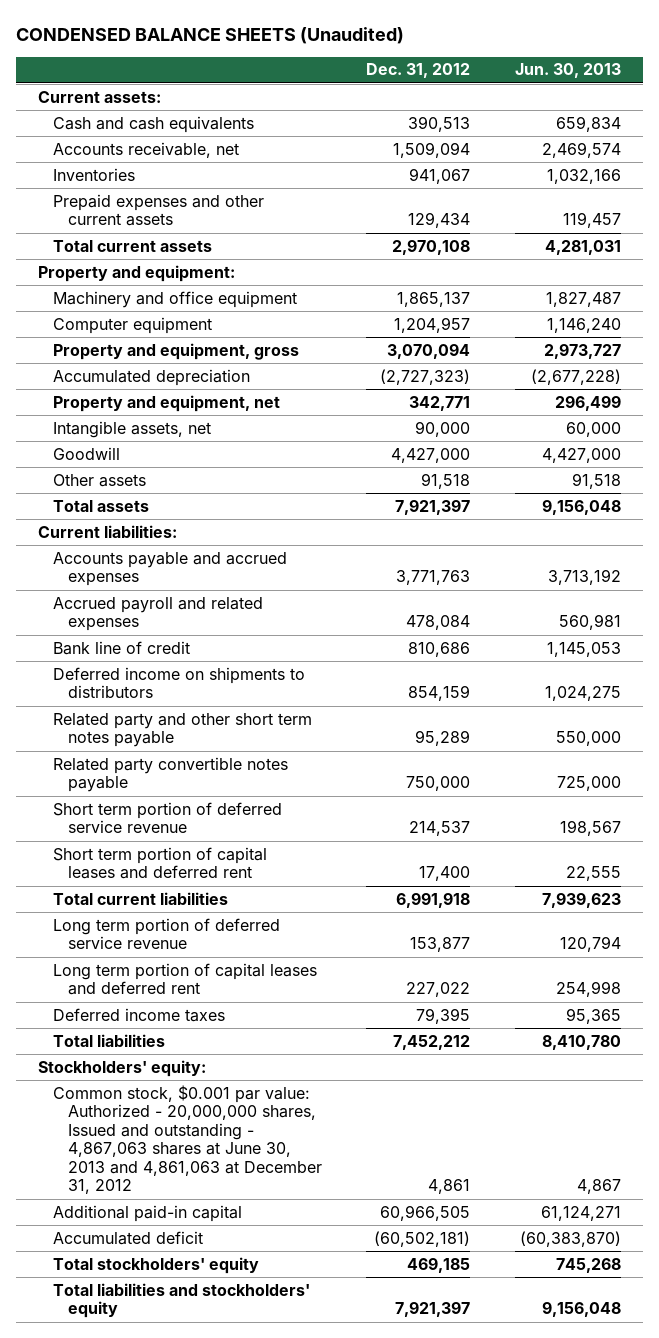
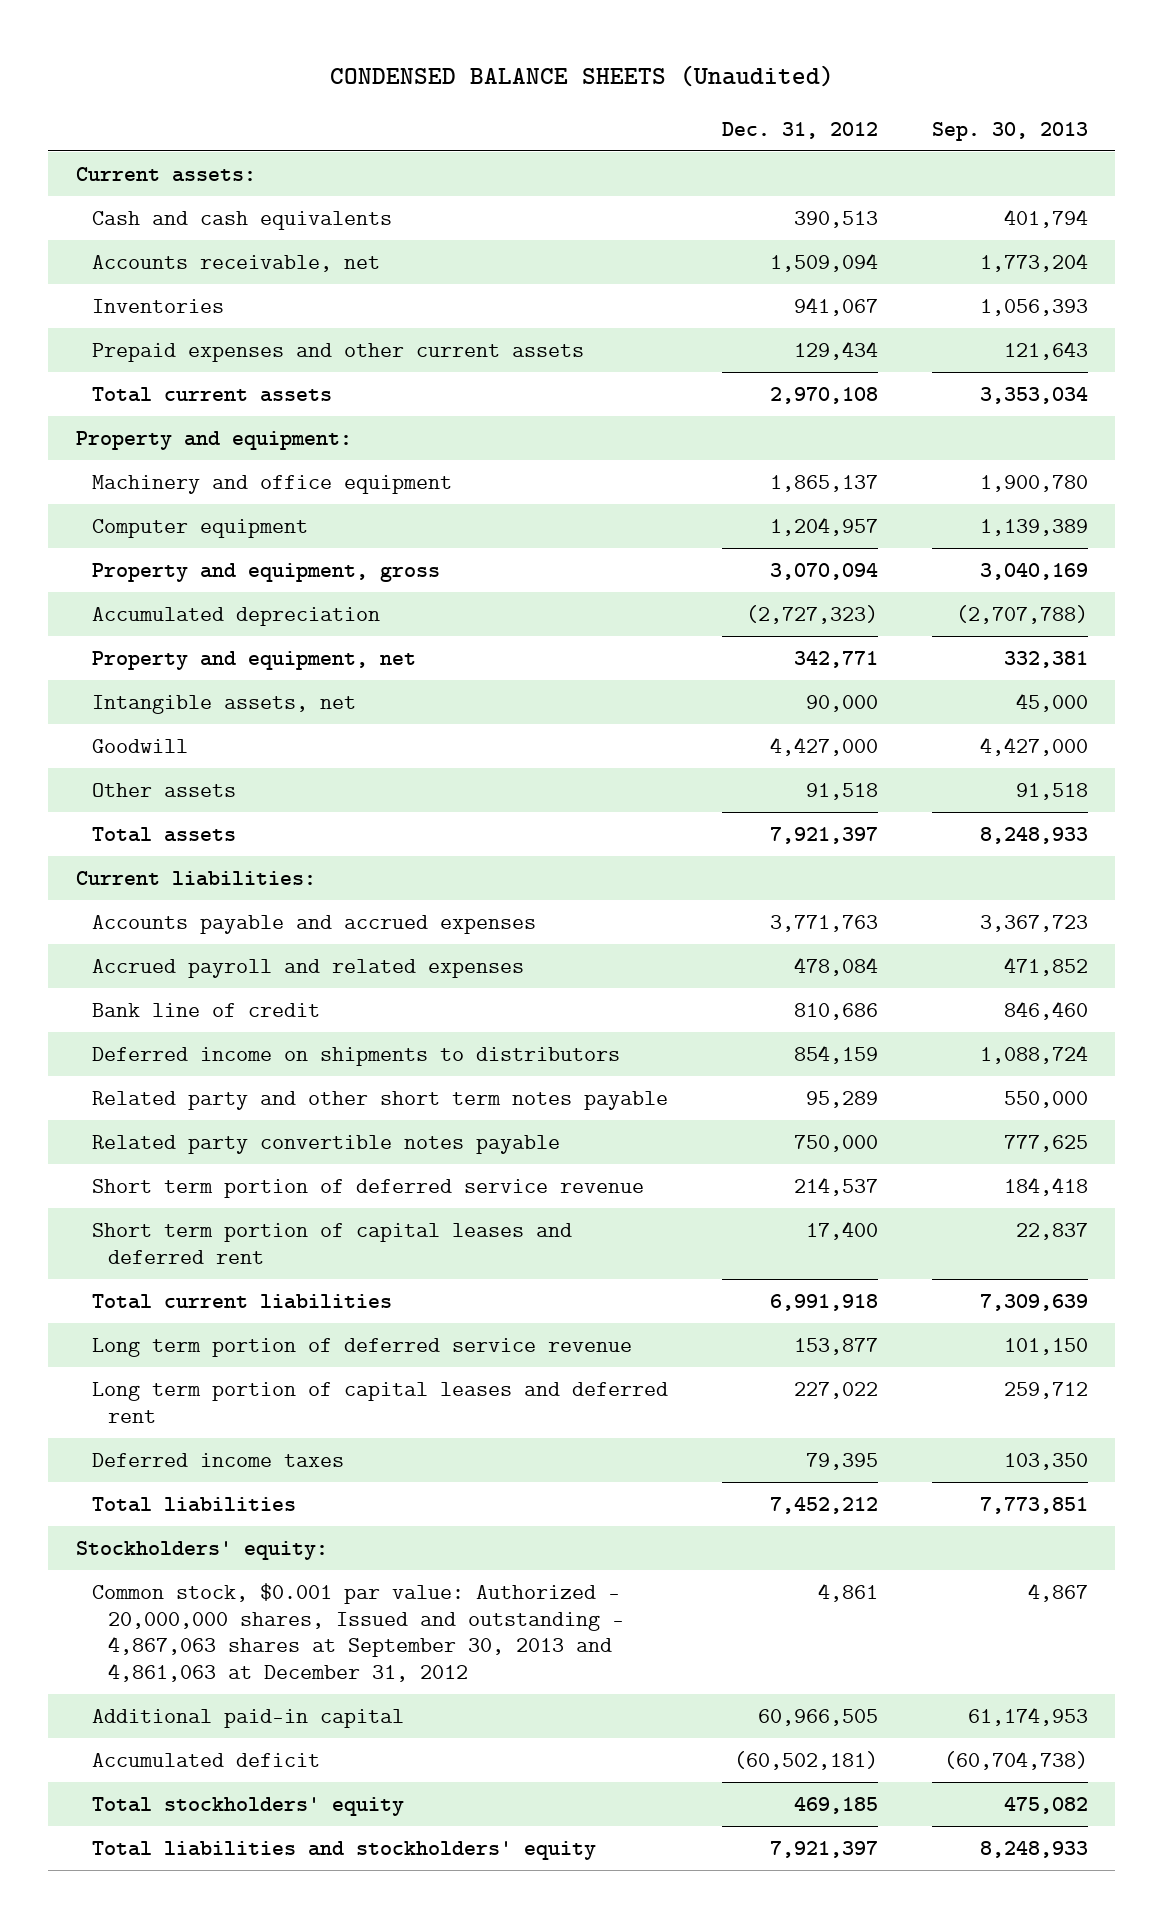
[514,63,621,79] Jun. 30, 2013 -> none
none -> [932,121,1089,141] Sep. 30, 2013
[53,1084,322,1195] Common stock, $0.001 par value: Authorized - 20,000,000 shares, Issued and outstanding - 4,867,063 shares at June 30, 2013 and 4,861,063 at December 31, 2012 -> [91,1583,625,1682] Common stock, $0.001 par value: Authorized - 20,000,000 shares, Issued and outstanding - 4,867,063 shares at September 30, 2013 and 4,861,063 at December 31, 2012

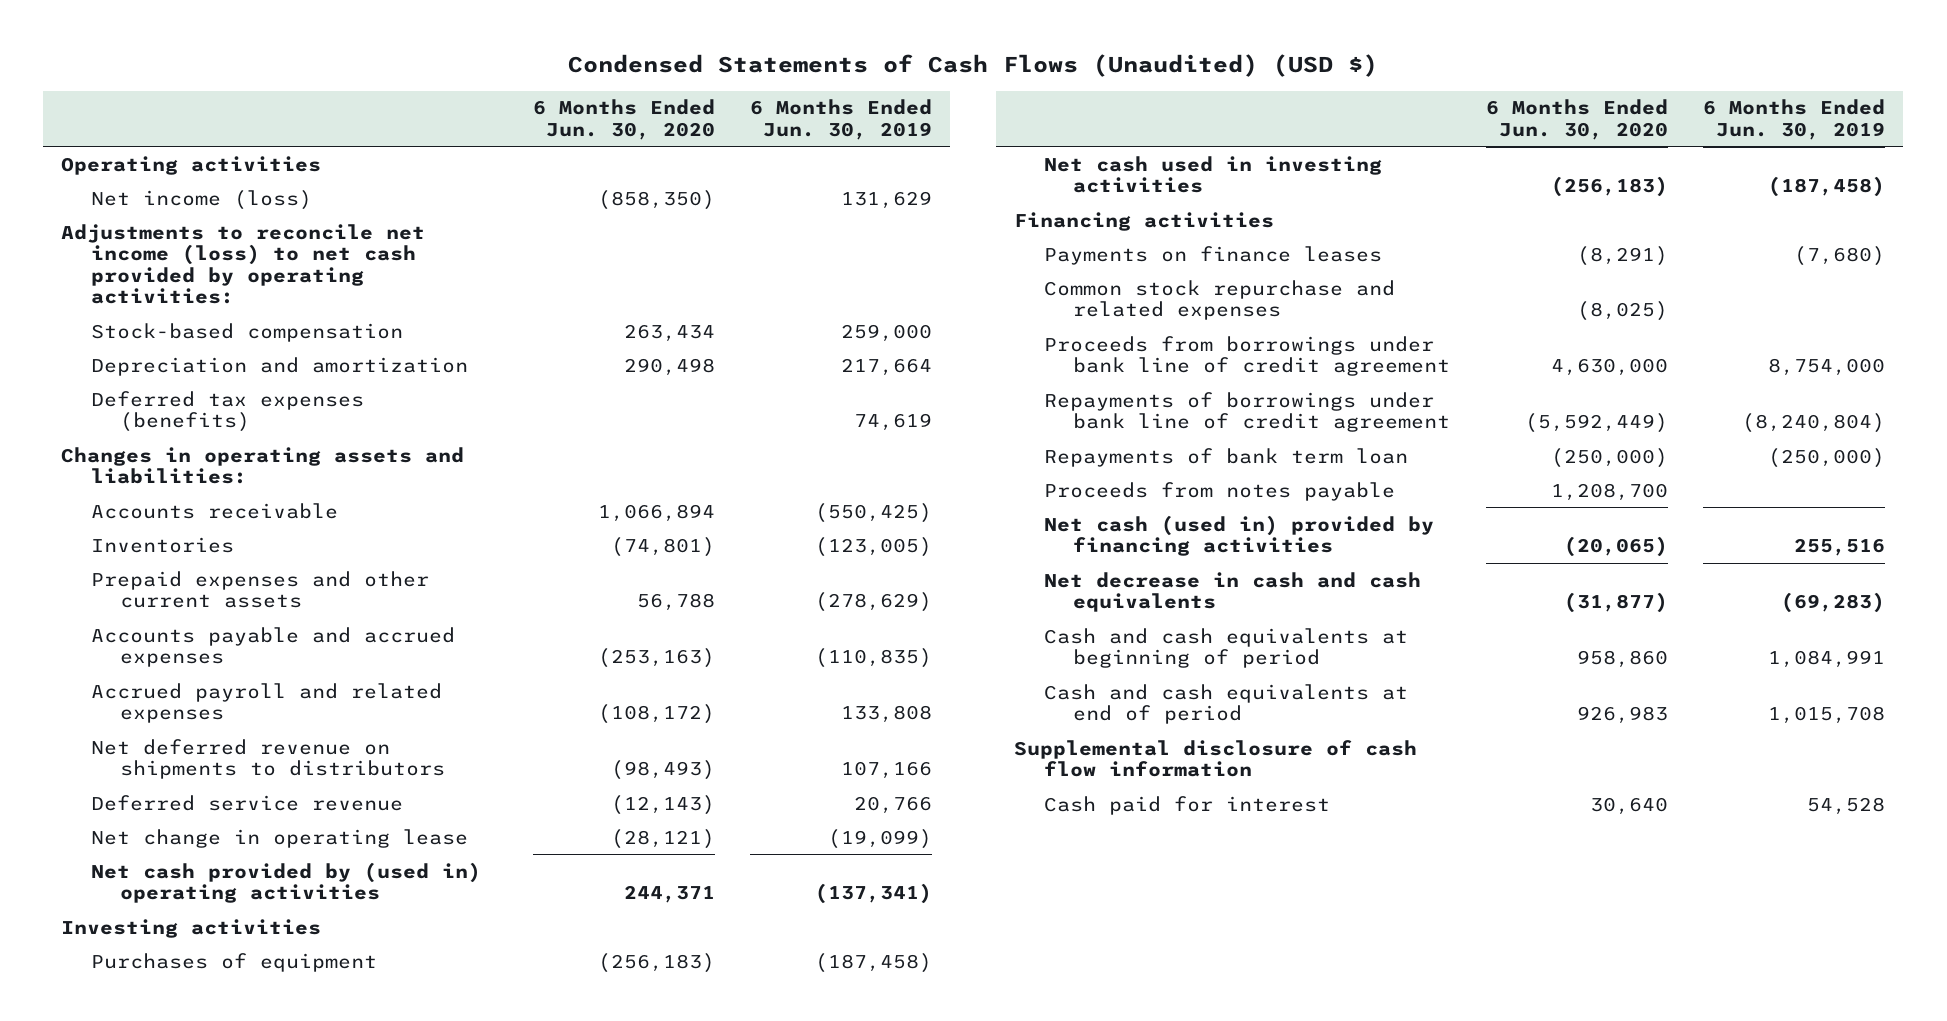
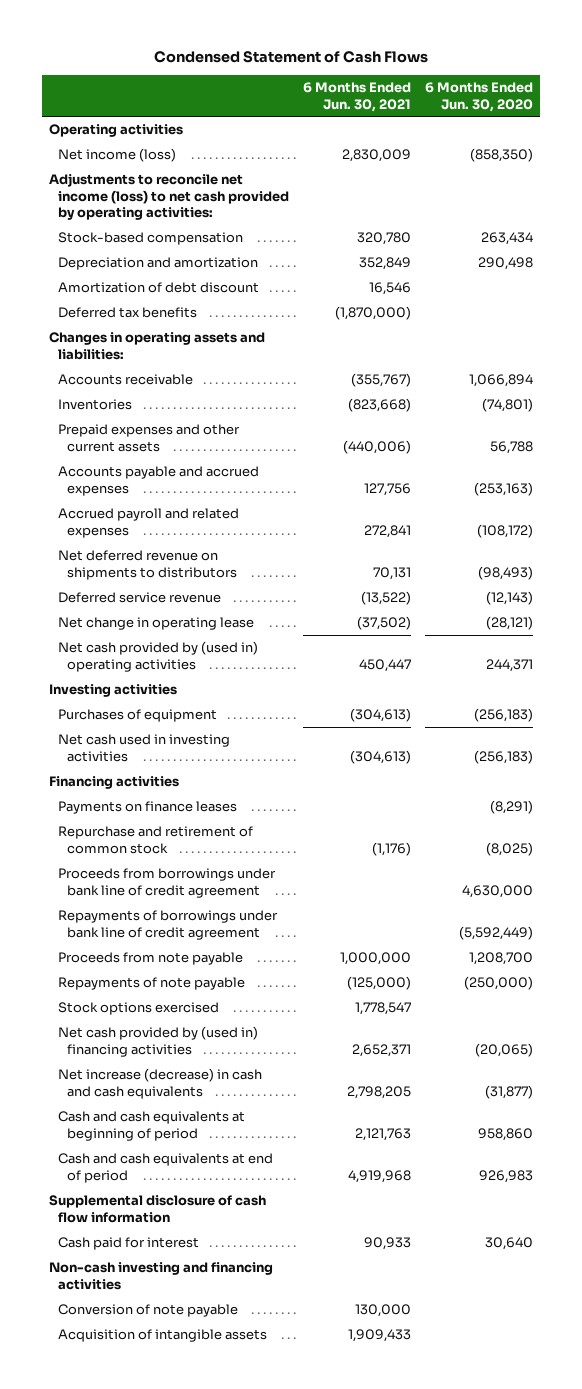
[568,54,1379,78] Condensed Statements of Cash Flows (Unaudited) (USD $) -> [153,50,428,63] Condensed Statement of Cash Flows
[750,99,933,140] 6 Months Ended Jun. 30, 2019 -> none
none -> [302,81,411,112] 6 Months Ended Jun. 30, 2021
none -> [58,282,260,294] Amortization of debt discount
[90,390,364,433] Deferred tax expenses (benefits) -> [58,307,198,319] Deferred tax benefits
[1043,279,1395,321] Common stock repurchase and related expenses -> [58,826,254,854] Repurchase and retirement of common stock
[1043,447,1408,467] Repayments of bank term loan -> none
[1043,481,1395,501] Proceeds from notes payable -> [58,952,244,966] Proceeds from note payable
none -> [58,977,246,991] Repayments of note payable
none -> [58,1002,220,1016] Stock options exercised
[1043,514,1434,557] Net cash (used in) provided by financing activities -> [58,1026,259,1057] Net cash provided by (used in) financing activities
[1043,571,1421,613] Net decrease in cash and cash equivalents -> [58,1068,263,1099] Net increase (decrease) in cash and cash equivalents
none -> [48,1262,273,1290] Non-cash investing and financing activities
none -> [58,1304,239,1318] Conversion of note payable
none -> [58,1329,268,1343] Acquisition of intangible assets

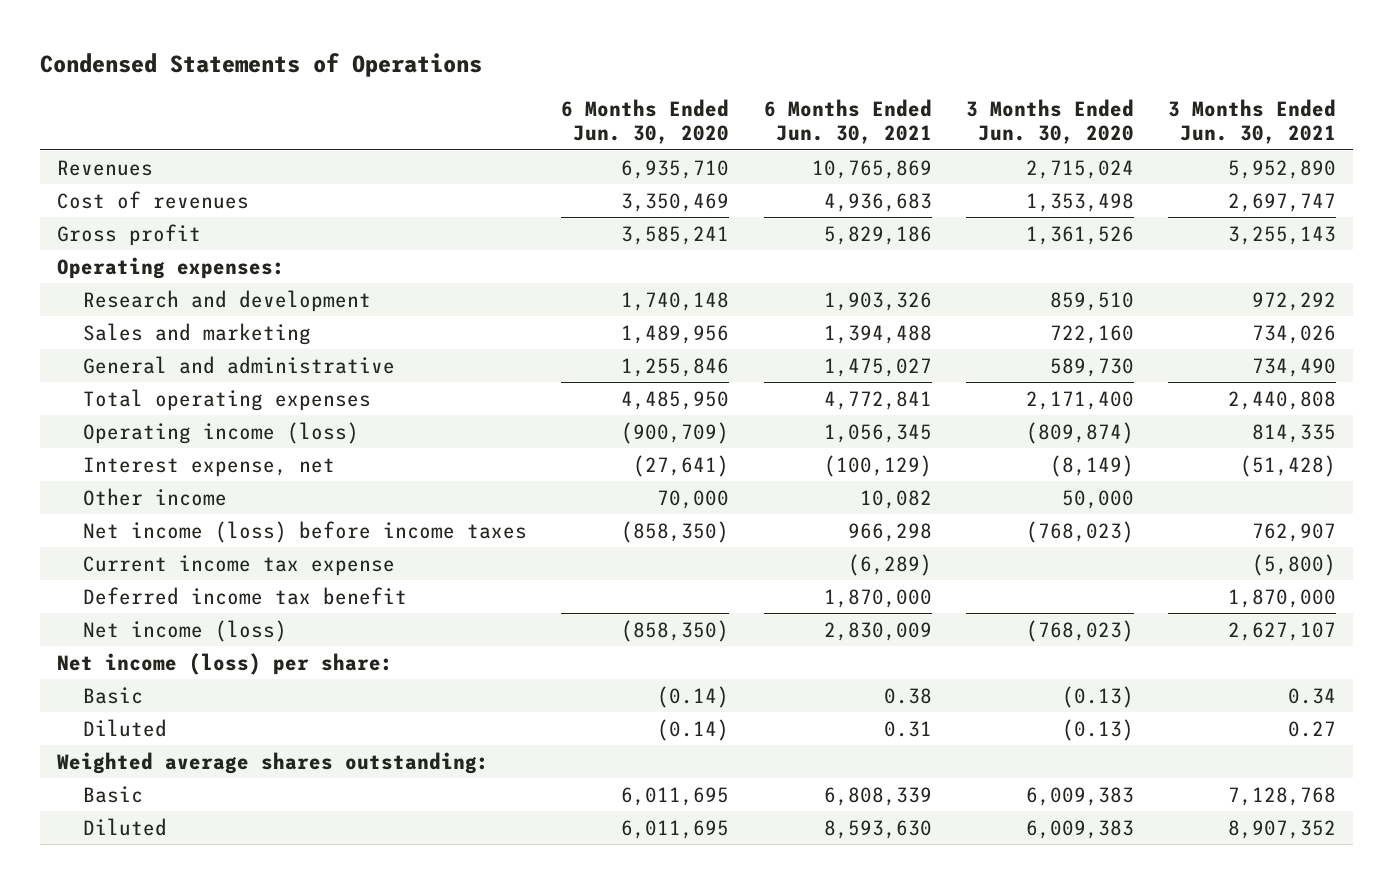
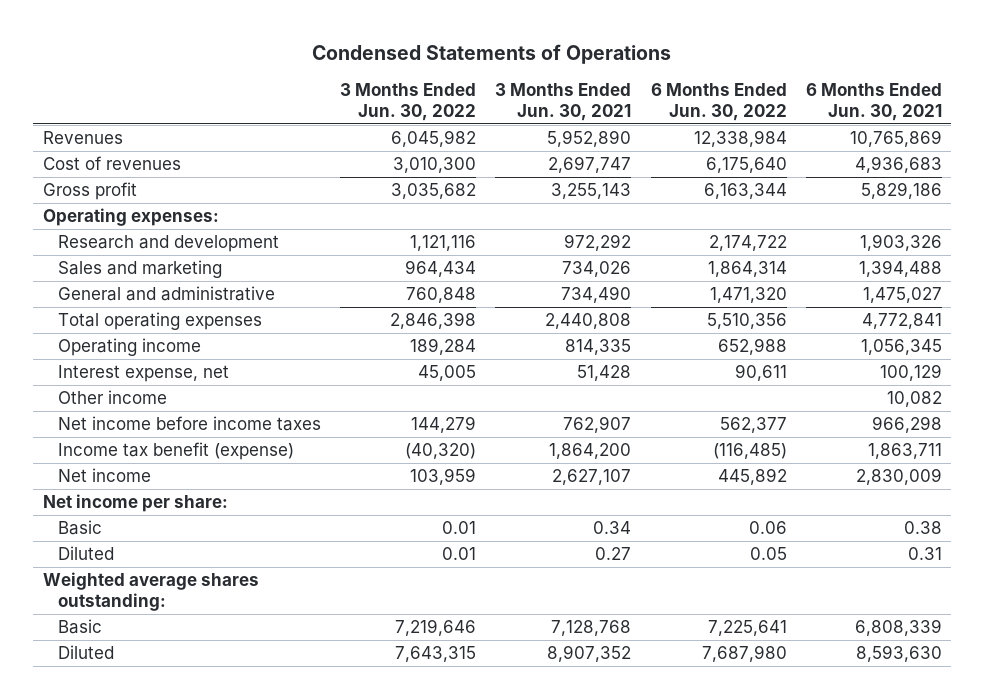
[561,99,730,145] 6 Months Ended Jun. 30, 2020 -> none
[965,99,1134,145] 3 Months Ended Jun. 30, 2020 -> none
none -> [340,83,477,122] 3 Months Ended Jun. 30, 2022
none -> [650,83,787,122] 6 Months Ended Jun. 30, 2022
[83,421,360,444] Operating income (loss) -> [57,338,201,357] Operating income
[823,454,932,477] (100,129) -> [879,364,942,382] 100,129
[1240,454,1337,477] (51,428) -> [577,365,632,382] 51,428
[83,586,408,605] Deferred income tax benefit -> none
[83,520,528,543] Net income (loss) before income taxes -> [57,416,321,432] Net income before income taxes
[83,554,396,576] Current income tax expense -> [57,442,294,461] Income tax benefit (expense)
[847,553,932,576] (6,289) -> [867,443,942,460] 1,863,711
[1252,553,1337,576] (5,800) -> [549,443,632,460] 1,864,200
[83,619,288,642] Net income (loss) -> [57,468,151,483] Net income
[57,652,394,675] Net income (loss) per share: -> [43,494,229,513] Net income per share:

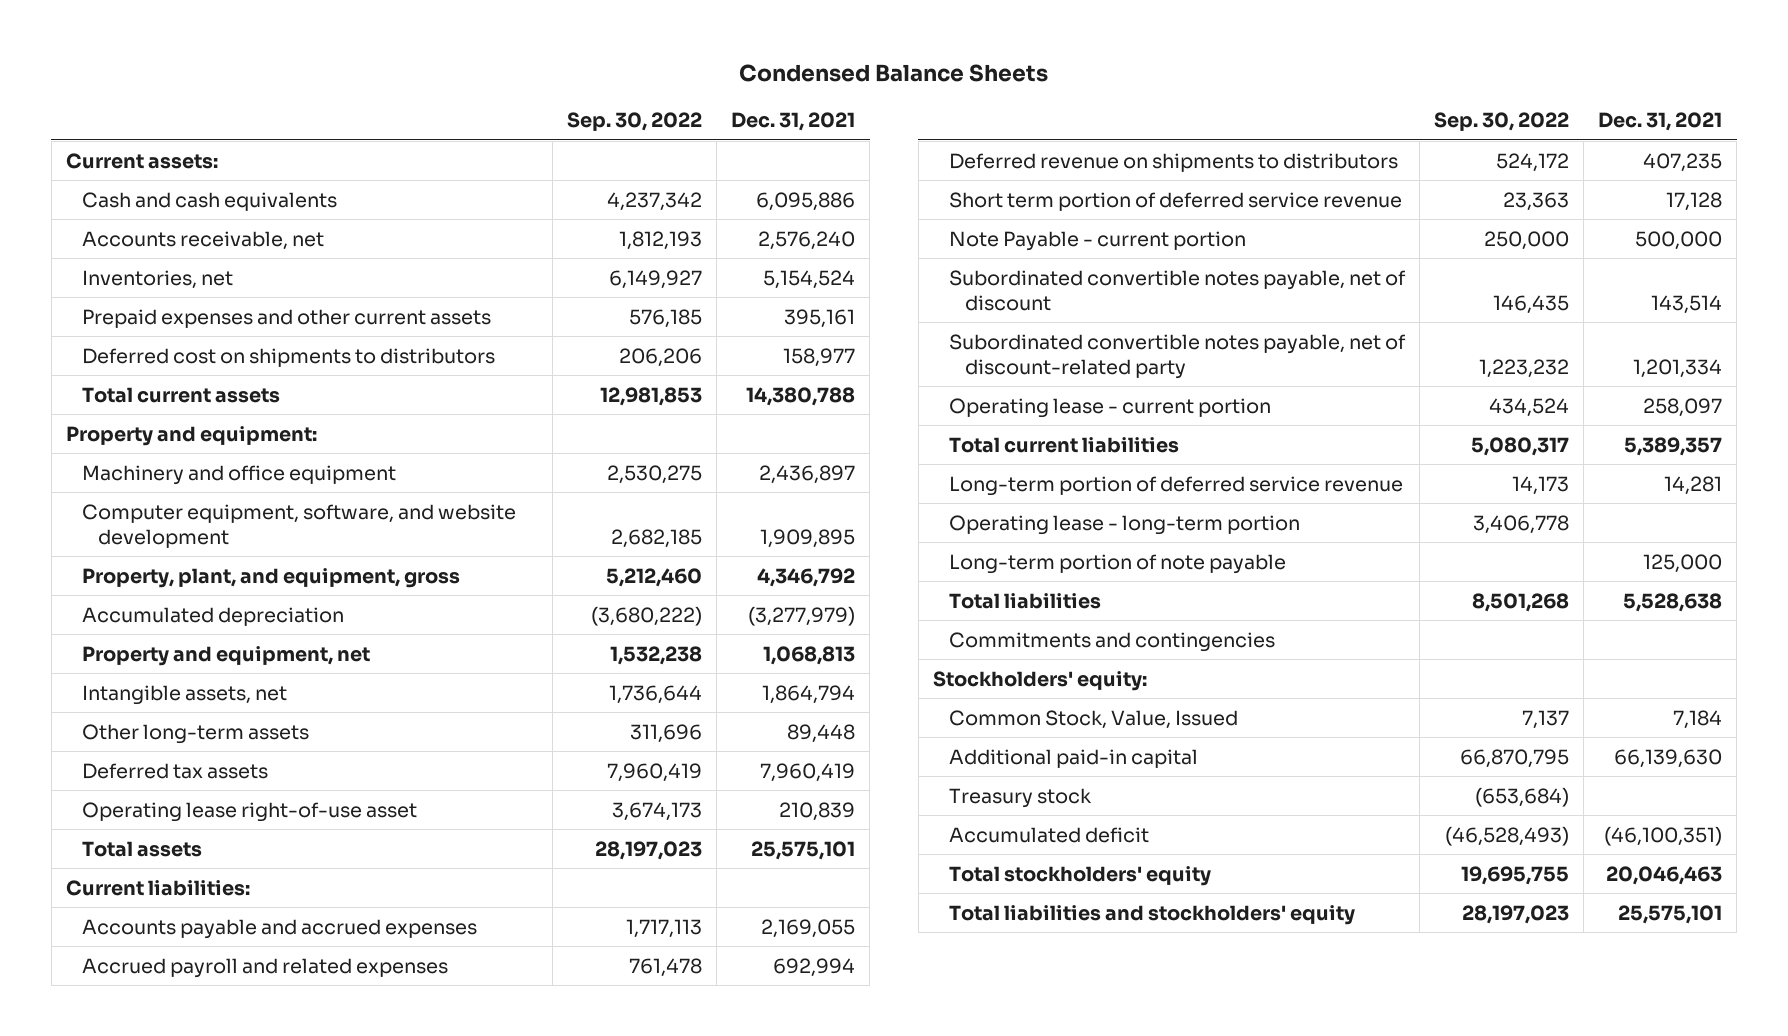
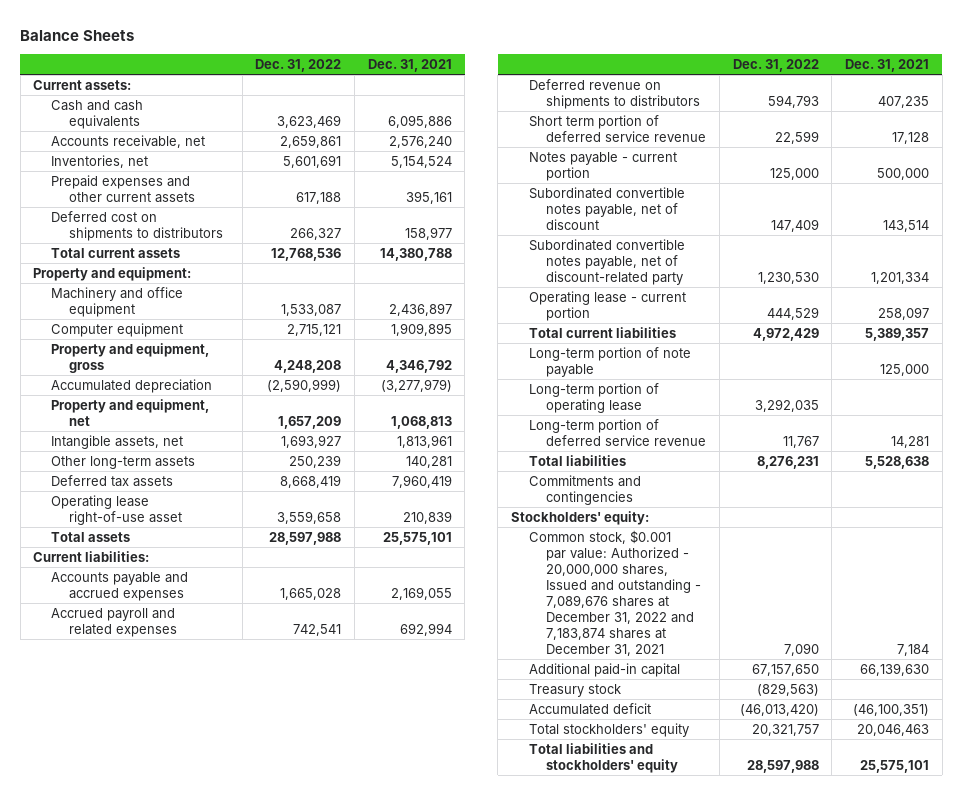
[739,64,1049,83] Condensed Balance Sheets -> [20,29,135,41] Balance Sheets
[567,112,703,132] Sep. 30, 2022 -> none
none -> [255,58,342,72] Dec. 31, 2022
[81,503,516,548] Computer equipment, software, and website development -> [51,322,184,337] Computer equipment
[81,567,460,588] Property, plant, and equipment, gross -> [51,342,210,373] Property and equipment, gross
[762,684,856,704] 1,864,794 -> [396,434,452,448] 1,813,961
[787,723,856,743] 89,448 -> [405,455,452,468] 140,281
[948,230,1246,251] Note Payable - current portion -> [528,151,677,181] Notes payable - current portion
[948,514,1300,535] Operating lease - long-term portion -> none
none -> [528,382,659,413] Long-term portion of operating lease
[948,475,1403,496] Long-term portion of deferred service revenue -> [528,418,707,446] Long-term portion of deferred service revenue
[948,709,1238,729] Common Stock, Value, Issued -> [528,529,702,656] Common stock, $0.001 par value: Authorized - 20,000,000 shares, Issued and outstanding - 7,089,676 shares at December 31, 2022 and 7,183,874 shares at December 31, 2021

